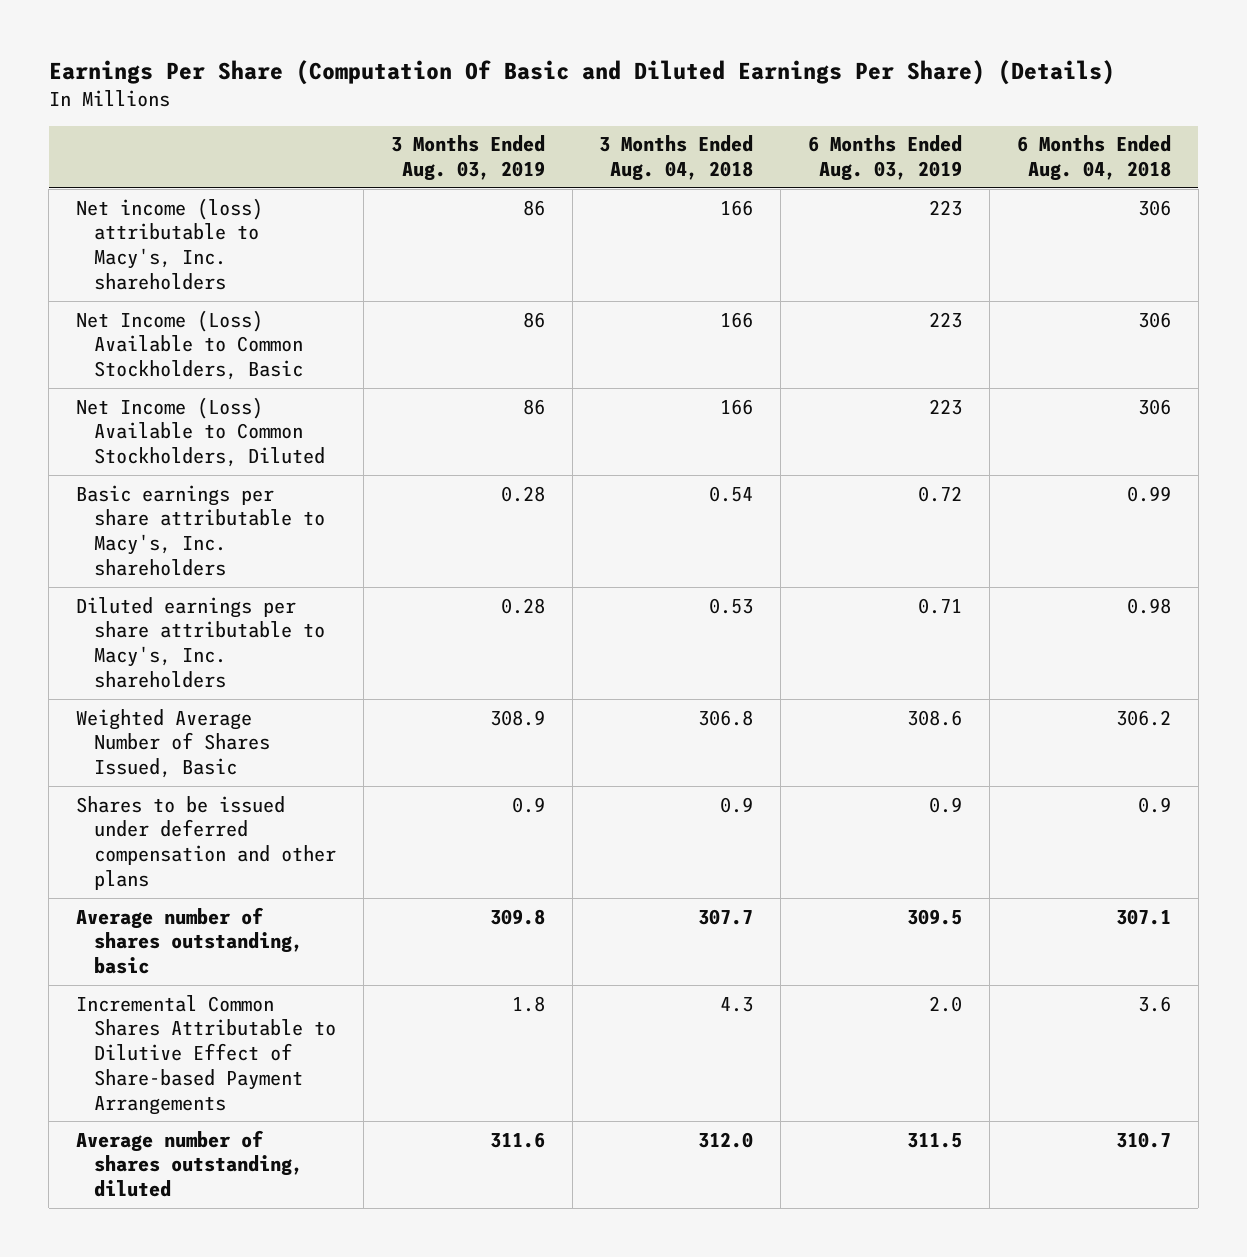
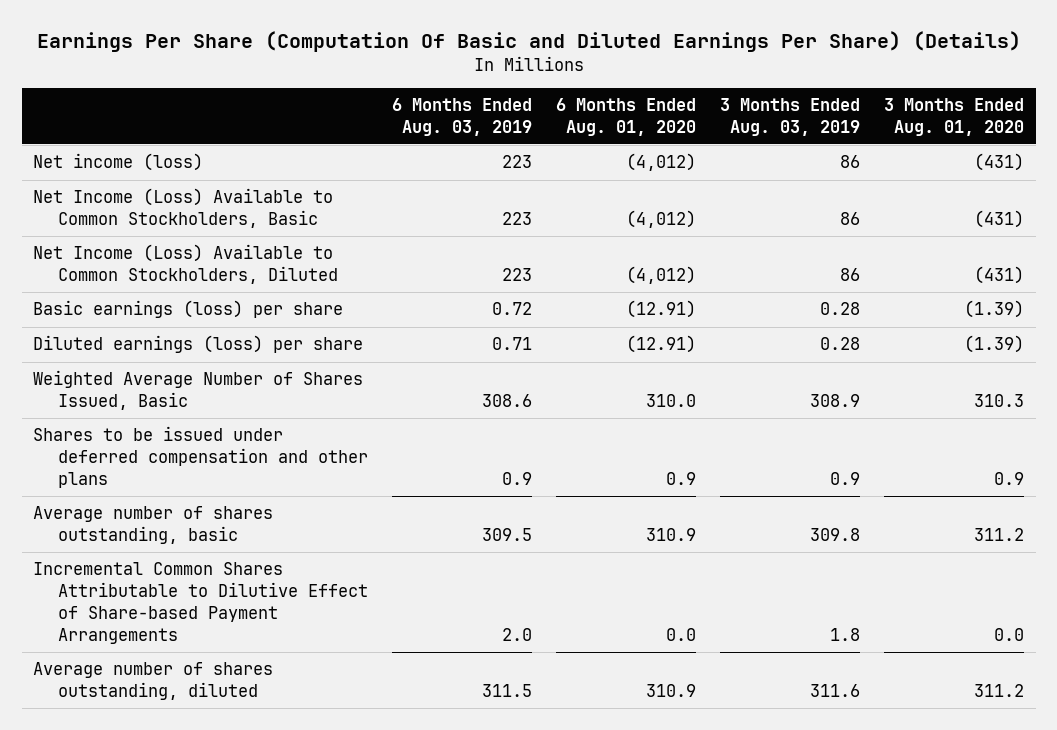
[599,135,754,182] 3 Months Ended Aug. 04, 2018 -> none
[1016,135,1171,182] 6 Months Ended Aug. 04, 2018 -> none
none -> [556,98,697,136] 6 Months Ended Aug. 01, 2020
none -> [883,98,1024,136] 3 Months Ended Aug. 01, 2020
[75,197,263,290] Net income (loss) attributable to Macy's, Inc. shareholders -> [33,153,204,172] Net income (loss)
[75,484,325,576] Basic earnings per share attributable to Macy's, Inc. shareholders -> [33,300,344,319] Basic earnings (loss) per share
[75,596,325,688] Diluted earnings per share attributable to Macy's, Inc. shareholders -> [33,335,364,354] Diluted earnings (loss) per share

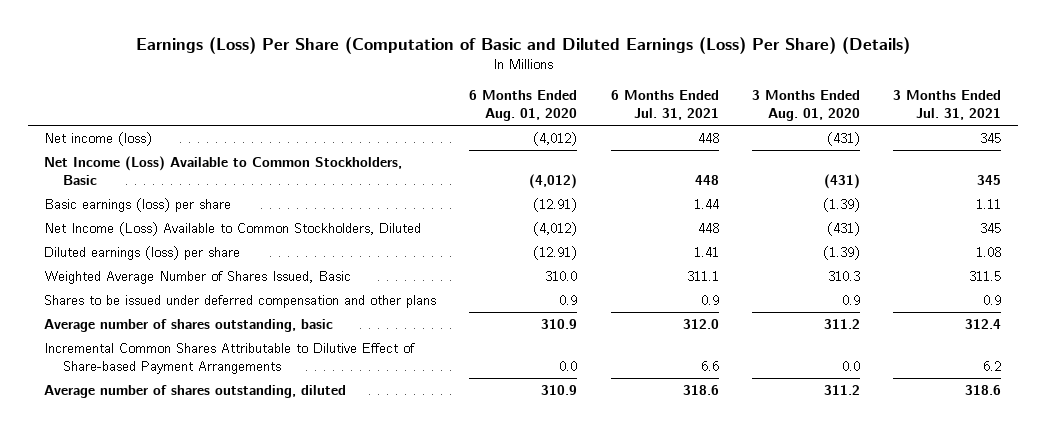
[36,30,1021,52] Earnings Per Share (Computation Of Basic and Diluted Earnings Per Share) (Details) -> [135,36,910,54] Earnings (Loss) Per Share (Computation of Basic and Diluted Earnings (Loss) Per Share) (Details)
[392,98,533,136] 6 Months Ended Aug. 03, 2019 -> none
[719,98,860,136] 3 Months Ended Aug. 03, 2019 -> none
none -> [610,89,719,120] 6 Months Ended Jul. 31, 2021
none -> [893,89,1002,120] 3 Months Ended Jul. 31, 2021
[33,244,339,285] Net Income (Loss) Available to Common Stockholders, Diluted -> [44,222,422,237] Net Income (Loss) Available to Common Stockholders, Diluted

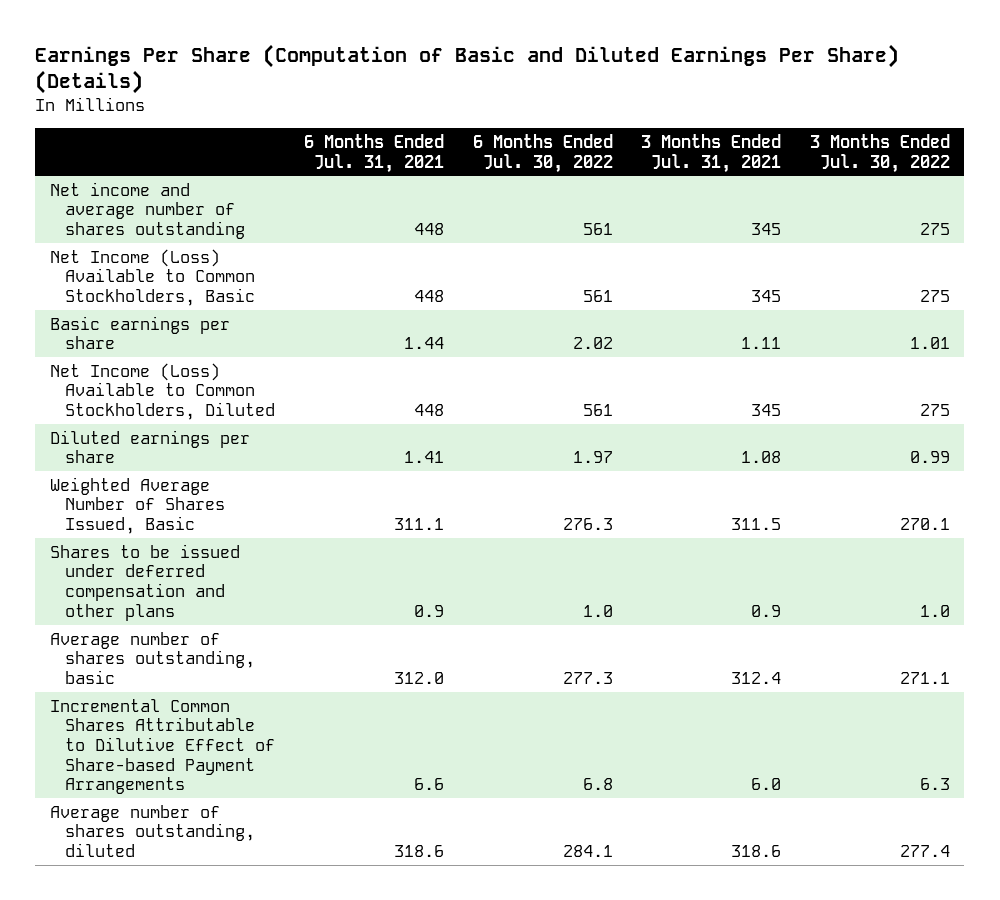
[135,36,910,54] Earnings (Loss) Per Share (Computation of Basic and Diluted Earnings (Loss) Per Share) (Details) -> [35,43,900,95] Earnings Per Share (Computation of Basic and Diluted Earnings Per Share) (Details)
[469,89,578,121] 6 Months Ended Aug. 01, 2020 -> none
[751,89,860,121] 3 Months Ended Aug. 01, 2020 -> none
none -> [472,133,613,173] 6 Months Ended Jul. 30, 2022
none -> [810,133,951,173] 3 Months Ended Jul. 30, 2022
[44,132,153,147] Net income (loss) -> [49,181,246,240] Net income and average number of shares outstanding
[44,198,232,213] Basic earnings (loss) per share -> [49,315,230,350] Basic earnings per share
[44,246,241,261] Diluted earnings (loss) per share -> [49,429,250,464] Diluted earnings per share
[983,361,1002,372] 6.2 -> [751,778,782,791] 6.0

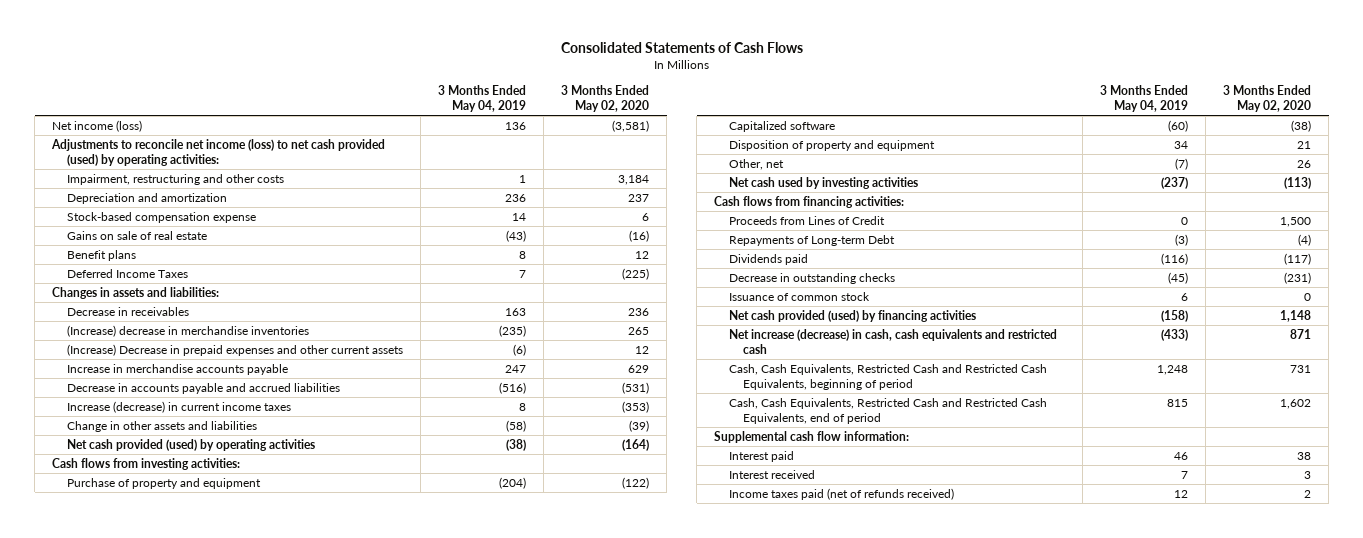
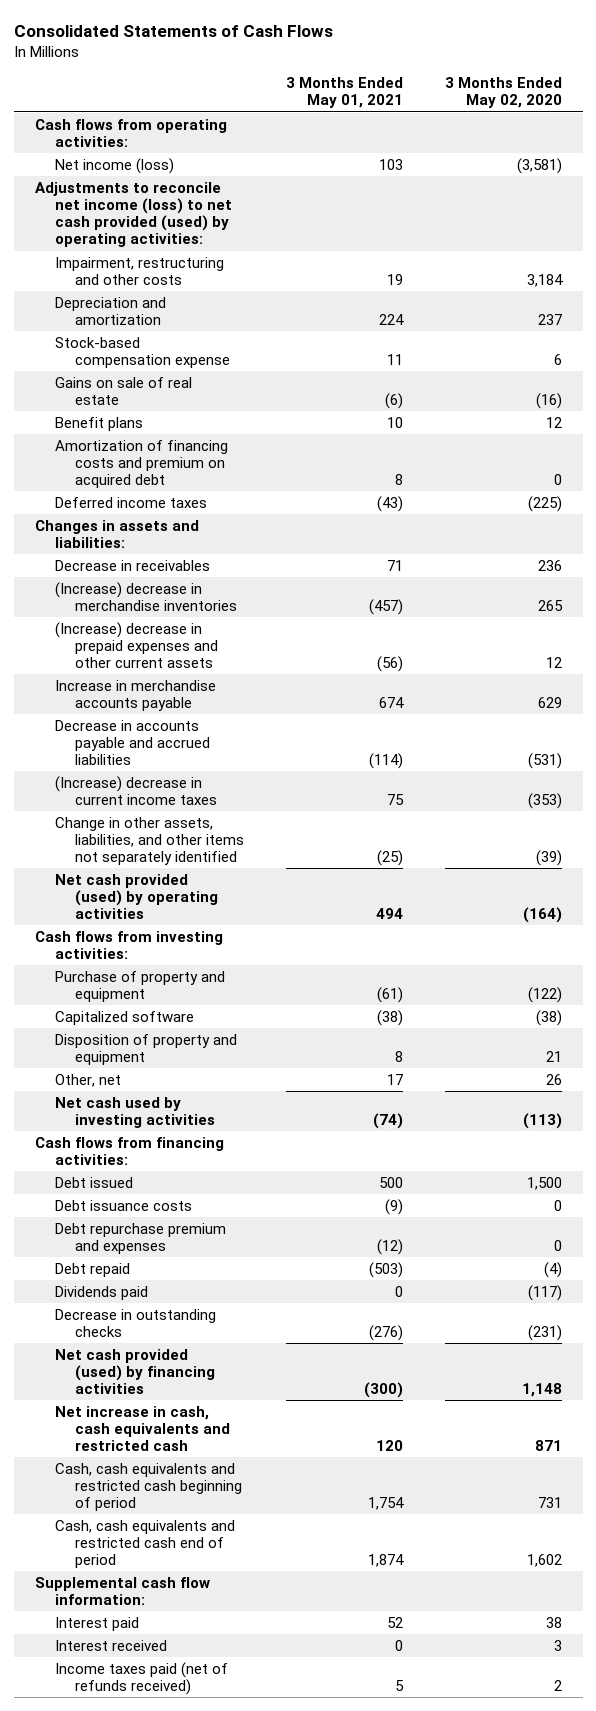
[438,84,527,112] 3 Months Ended May 04, 2019 -> none
none -> [285,77,403,109] 3 Months Ended May 01, 2021
none -> [34,118,227,147] Cash flows from operating activities:
none -> [54,439,228,489] Amortization of financing costs and premium on acquired debt
[66,268,188,278] Deferred Income Taxes -> [54,496,207,508] Deferred income taxes
[66,343,403,356] (Increase) Decrease in prepaid expenses and other current assets -> [54,621,218,669] (Increase) decrease in prepaid expenses and other current assets
[66,400,291,413] Increase (decrease) in current income taxes -> [54,775,217,805] (Increase) decrease in current income taxes
[66,420,257,432] Change in other assets and liabilities -> [54,816,244,866] Change in other assets, liabilities, and other items not separately identified
[728,215,885,225] Proceeds from Lines of Credit -> none
[728,234,895,246] Repayments of Long-term Debt -> none
none -> [54,1176,133,1188] Debt issued
none -> [54,1199,192,1211] Debt issuance costs
none -> [54,1222,226,1254] Debt repurchase premium and expenses
none -> [54,1262,130,1277] Debt repaid
[728,291,870,301] Issuance of common stock -> none
[728,328,1057,354] Net increase (decrease) in cash, cash equivalents and restricted cash -> [54,1405,230,1452] Net increase in cash, cash equivalents and restricted cash
[728,363,1047,390] Cash, Cash Equivalents, Restricted Cash and Restricted Cash Equivalents, beginning of period -> [54,1462,242,1512] Cash, cash equivalents and restricted cash beginning of period
[728,397,1047,424] Cash, Cash Equivalents, Restricted Cash and Restricted Cash Equivalents, end of period -> [54,1519,235,1569] Cash, cash equivalents and restricted cash end of period

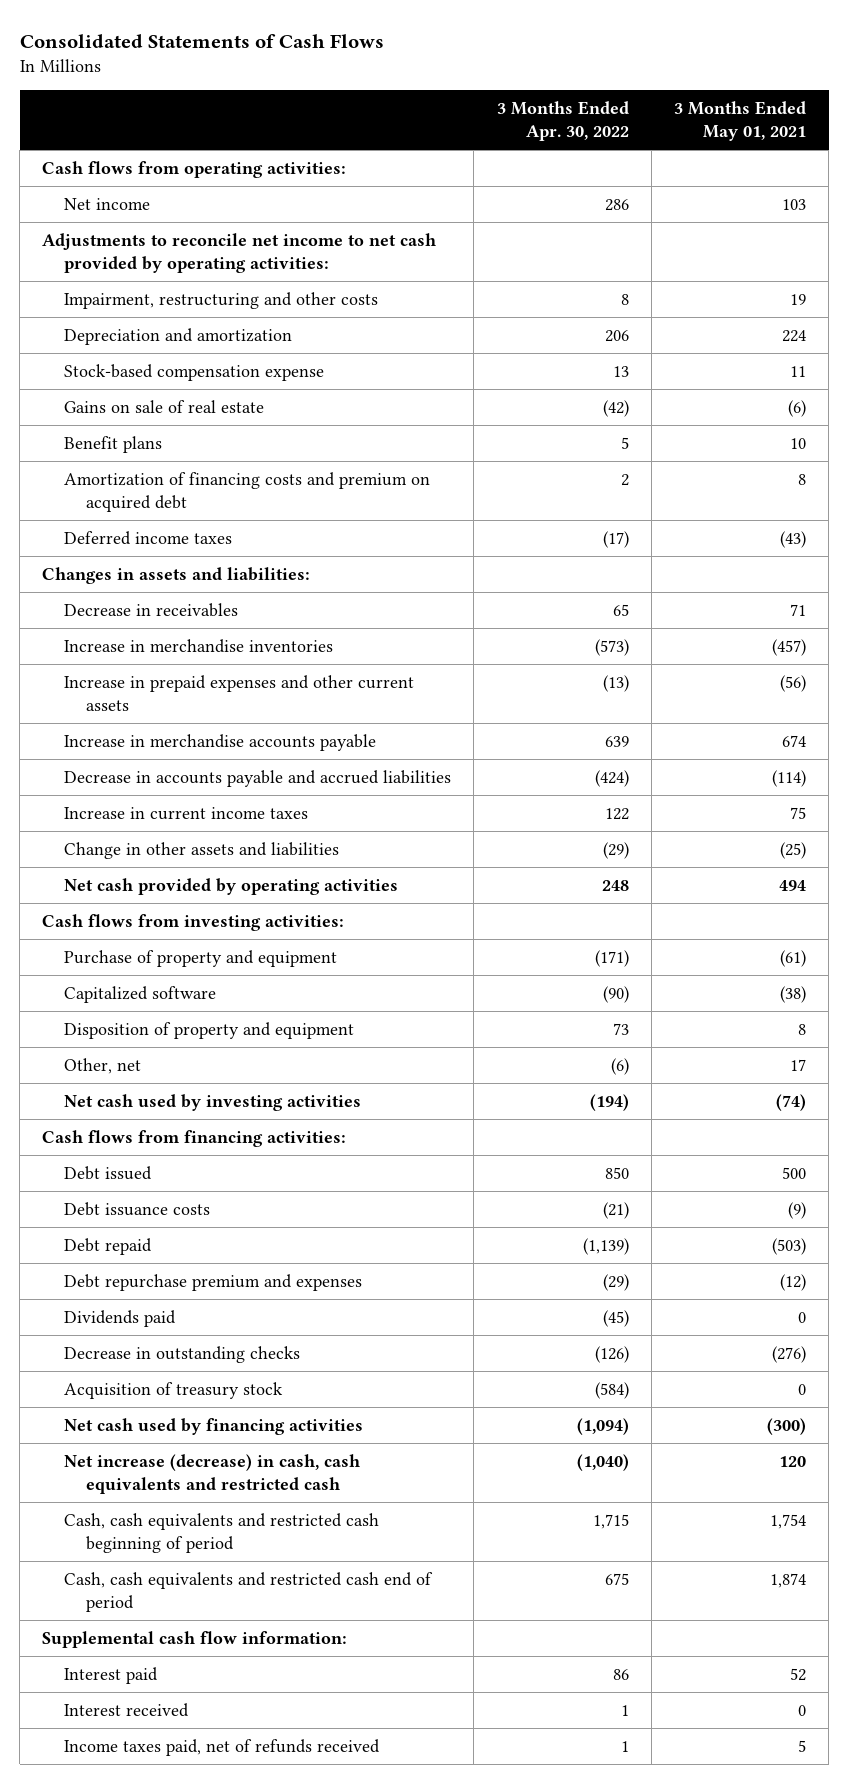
[444,77,562,109] 3 Months Ended May 02, 2020 -> none
none -> [496,100,629,141] 3 Months Ended Apr. 30, 2022
[54,157,174,174] Net income (loss) -> [64,198,151,211] Net income
[34,181,232,248] Adjustments to reconcile net income (loss) to net cash provided (used) by operating activities: -> [42,233,437,274] Adjustments to reconcile net income to net cash provided by operating activities:
[54,581,237,611] (Increase) decrease in merchandise inventories -> [64,639,334,654] Increase in merchandise inventories
[54,621,218,669] (Increase) decrease in prepaid expenses and other current assets -> [64,675,415,712] Increase in prepaid expenses and other current assets
[54,775,217,805] (Increase) decrease in current income taxes -> [64,807,309,821] Increase in current income taxes
[54,816,244,866] Change in other assets, liabilities, and other items not separately identified -> [64,842,340,860] Change in other assets and liabilities
[54,873,218,920] Net cash provided (used) by operating activities -> [64,878,399,896] Net cash provided by operating activities
[54,1222,226,1254] Debt repurchase premium and expenses -> [64,1274,363,1292] Debt repurchase premium and expenses
none -> [64,1382,284,1400] Acquisition of treasury stock
[54,1348,215,1395] Net cash provided (used) by financing activities -> [64,1418,364,1436] Net cash used by financing activities
[54,1405,230,1452] Net increase in cash, cash equivalents and restricted cash -> [64,1454,361,1495] Net increase (decrease) in cash, cash equivalents and restricted cash
[54,1661,228,1695] Income taxes paid (net of refunds received) -> [64,1739,381,1757] Income taxes paid, net of refunds received

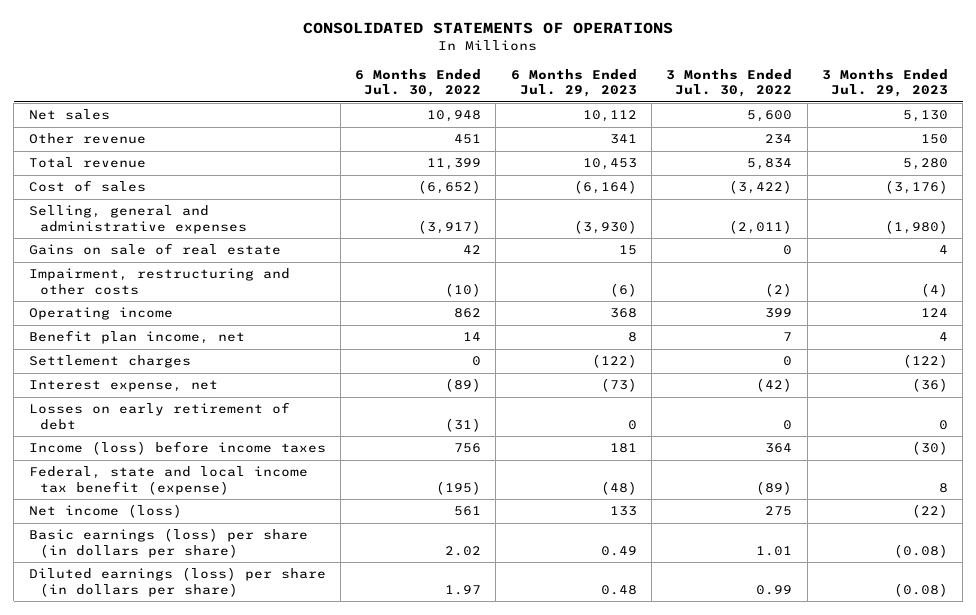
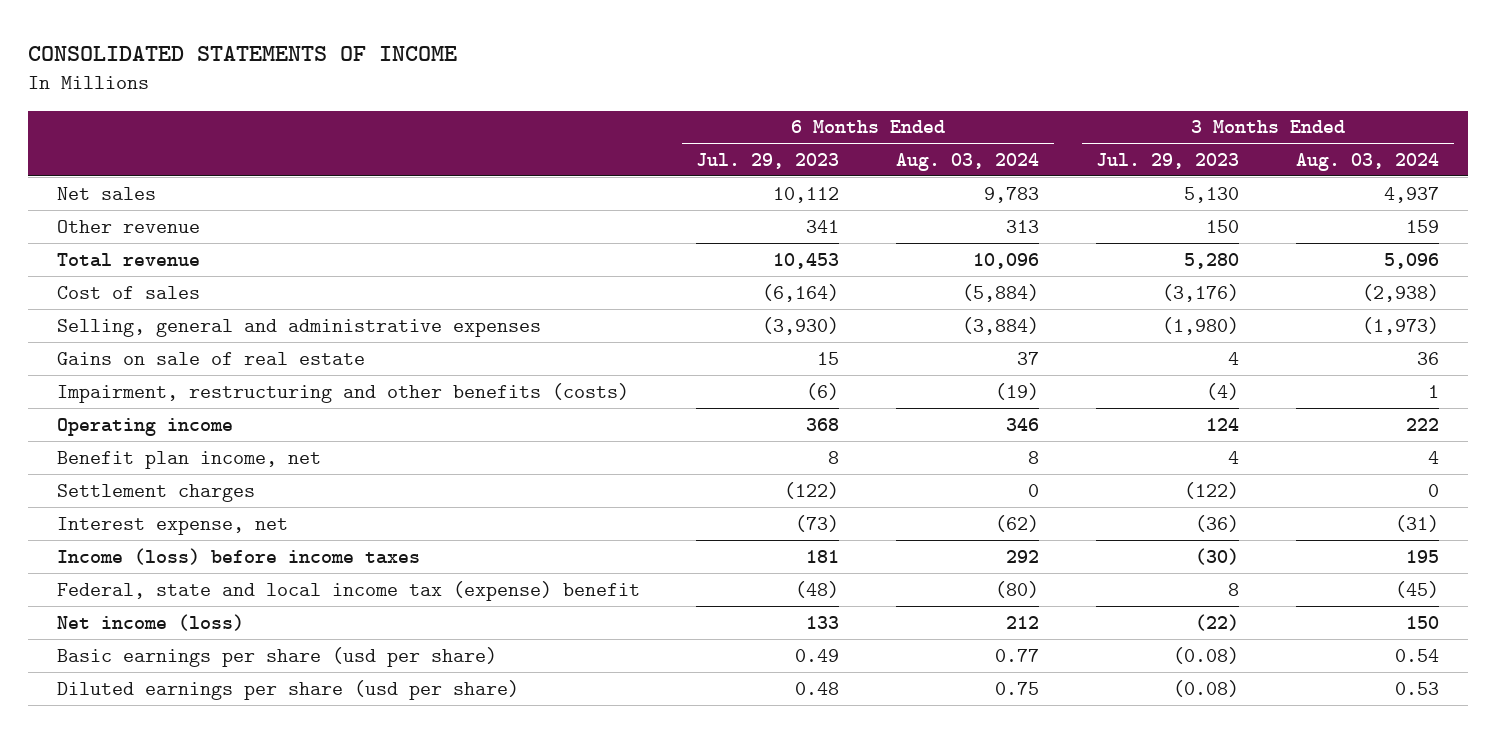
[303,22,674,35] CONSOLIDATED STATEMENTS OF OPERATIONS -> [28,45,458,61] CONSOLIDATED STATEMENTS OF INCOME
[355,69,482,98] 6 Months Ended Jul. 30, 2022 -> none
[666,69,793,98] 3 Months Ended Jul. 30, 2022 -> none
none -> [896,152,1040,171] Aug. 03, 2024
none -> [1296,152,1440,171] Aug. 03, 2024
[28,268,290,295] Impairment, restructuring and other costs -> [56,382,629,403] Impairment, restructuring and other benefits (costs)
[28,402,290,430] Losses on early retirement of debt -> none
[28,466,308,495] Federal, state and local income tax benefit (expense) -> [56,580,640,601] Federal, state and local income tax (expense) benefit
[28,528,308,558] Basic earnings (loss) per share (in dollars per share) -> [56,646,497,667] Basic earnings per share (usd per share)
[28,567,326,597] Diluted earnings (loss) per share (in dollars per share) -> [56,679,519,700] Diluted earnings per share (usd per share)

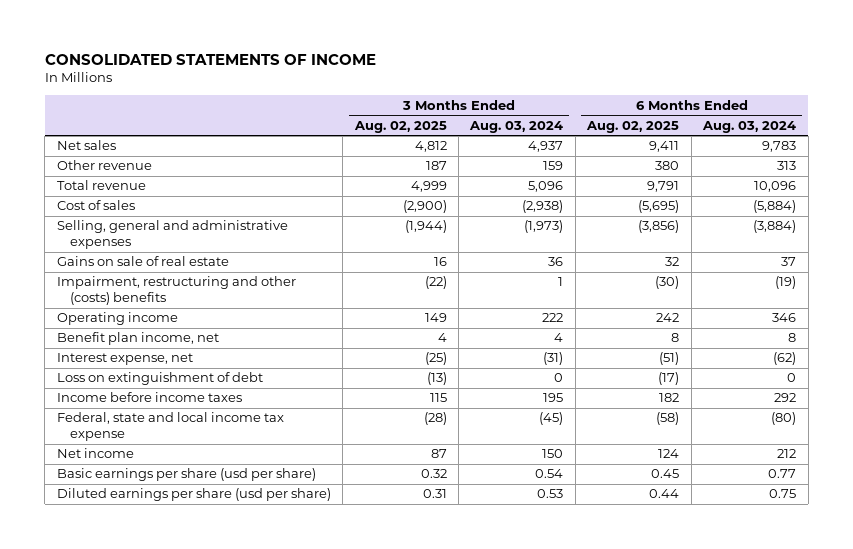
[696,152,840,169] Jul. 29, 2023 -> none
[1096,152,1240,169] Jul. 29, 2023 -> none
none -> [353,120,447,133] Aug. 02, 2025
none -> [586,120,680,133] Aug. 02, 2025
[56,382,629,403] Impairment, restructuring and other benefits (costs) -> [56,276,296,306] Impairment, restructuring and other (costs) benefits
[56,483,255,502] Settlement charges -> none
none -> [56,372,263,386] Loss on extinguishment of debt
[56,547,420,565] Income (loss) before income taxes -> [56,392,242,403] Income before income taxes
[56,580,640,601] Federal, state and local income tax (expense) benefit -> [56,412,284,442] Federal, state and local income tax expense
[56,613,244,631] Net income (loss) -> [56,448,134,459] Net income

